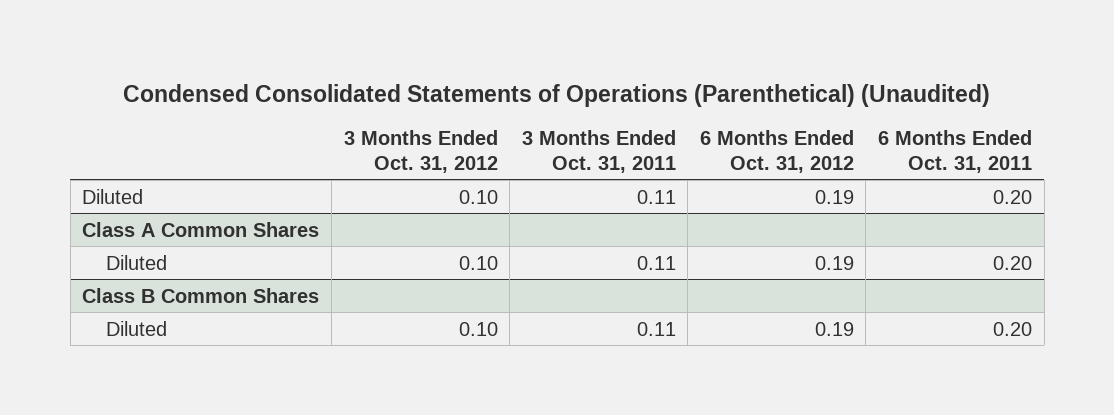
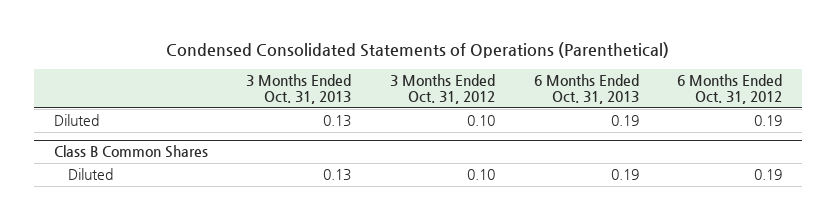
[123,83,991,107] Condensed Consolidated Statements of Operations (Parenthetical) (Unaudited) -> [166,42,670,59] Condensed Consolidated Statements of Operations (Parenthetical)
[521,130,676,173] 3 Months Ended Oct. 31, 2011 -> none
[878,130,1033,173] 6 Months Ended Oct. 31, 2011 -> none
none -> [246,73,352,105] 3 Months Ended Oct. 31, 2013
none -> [533,73,639,105] 6 Months Ended Oct. 31, 2013
[82,221,320,237] Class A Common Shares -> none
[106,254,168,270] Diluted -> none

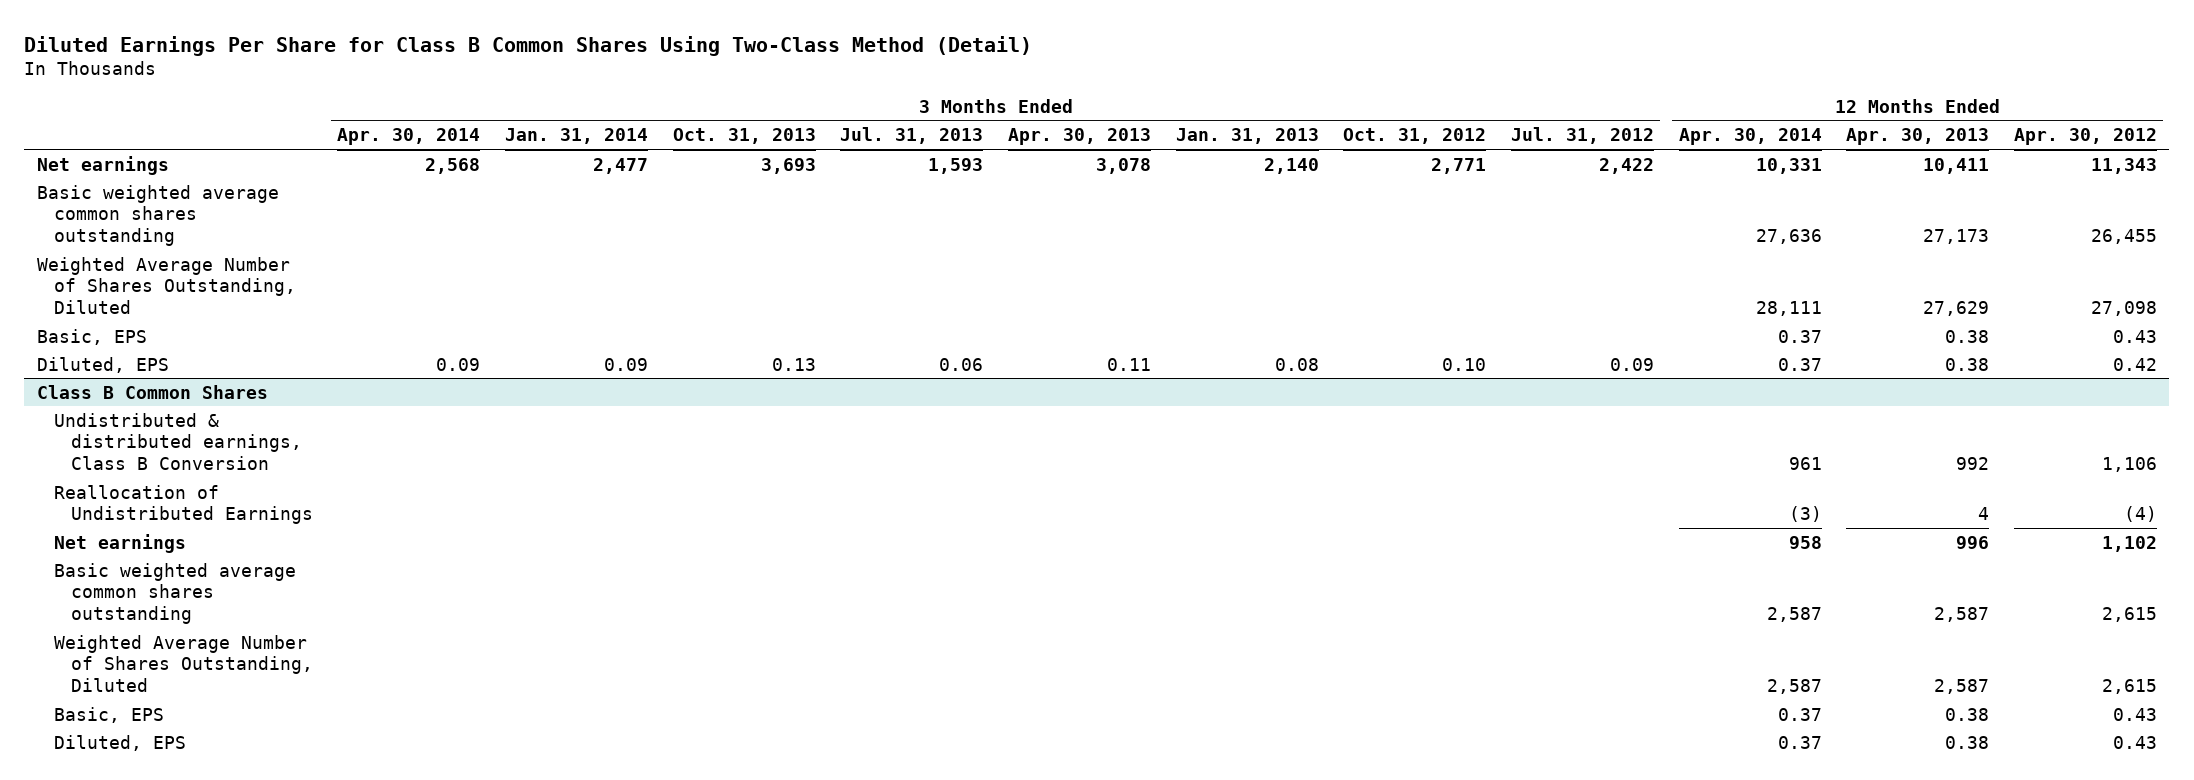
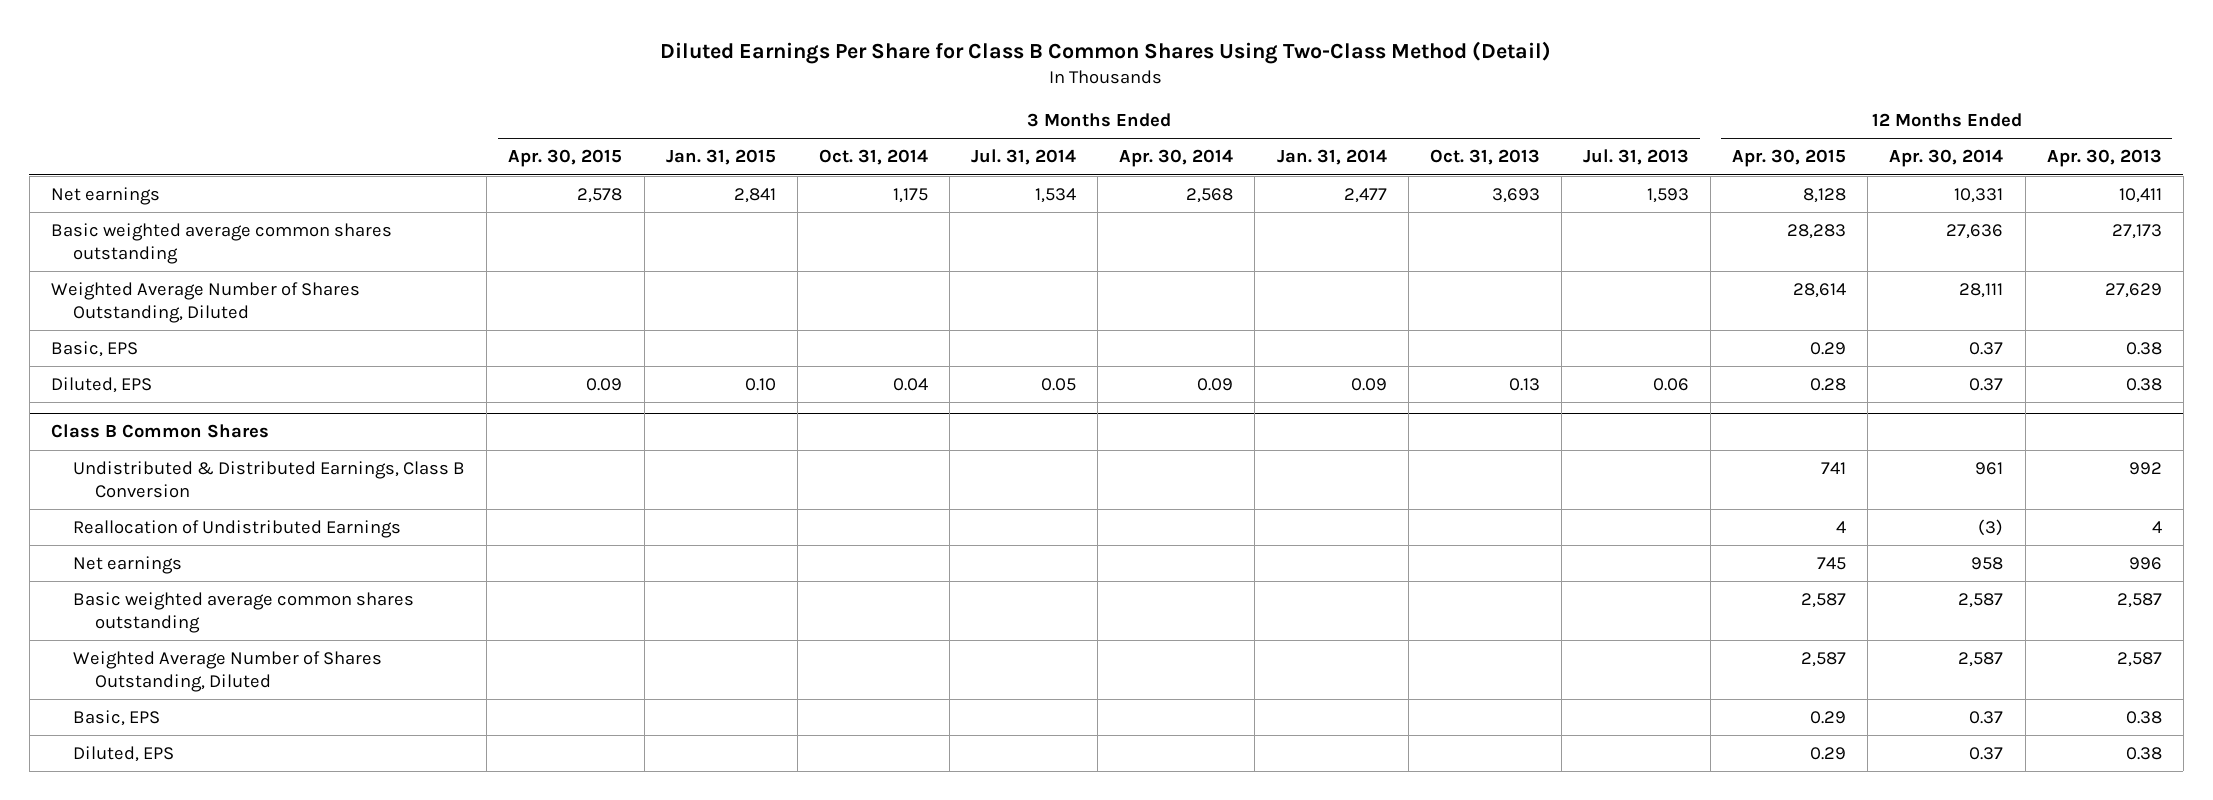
[1008,128,1152,146] Apr. 30, 2013 -> none
[1175,128,1319,145] Jan. 31, 2013 -> none
[1343,128,1487,145] Oct. 31, 2012 -> none
[1510,127,1654,145] Jul. 31, 2012 -> none
[2013,128,2157,146] Apr. 30, 2012 -> none
none -> [508,149,623,168] Apr. 30, 2015
none -> [665,149,776,166] Jan. 31, 2015
none -> [818,149,928,166] Oct. 31, 2014
none -> [971,149,1077,166] Jul. 31, 2014
none -> [1732,149,1847,168] Apr. 30, 2015
[53,412,302,471] Undistributed & distributed earnings, Class B Conversion -> [73,460,466,498] Undistributed & Distributed Earnings, Class B Conversion

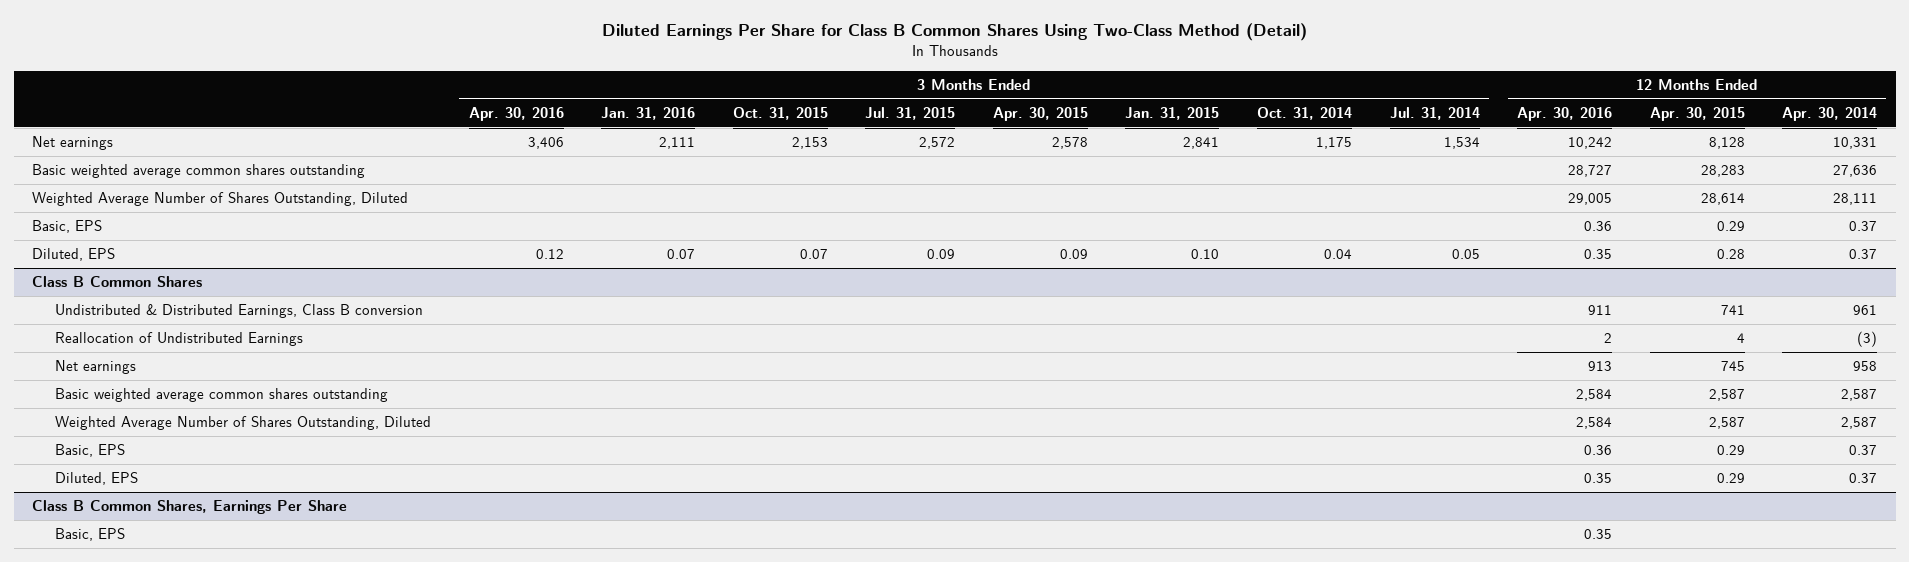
[1119,149,1234,168] Apr. 30, 2014 -> none
[1276,149,1387,166] Jan. 31, 2014 -> none
[1429,149,1540,166] Oct. 31, 2013 -> none
[1582,149,1689,166] Jul. 31, 2013 -> none
[2046,149,2162,168] Apr. 30, 2013 -> none
none -> [468,107,564,122] Apr. 30, 2016
none -> [601,107,696,121] Jan. 31, 2016
none -> [732,107,828,121] Oct. 31, 2015
none -> [865,107,956,121] Jul. 31, 2015
none -> [1517,107,1613,122] Apr. 30, 2016
[73,460,466,498] Undistributed & Distributed Earnings, Class B Conversion -> [55,304,424,319] Undistributed & Distributed Earnings, Class B conversion
none -> [32,500,348,515] Class B Common Shares, Earnings Per Share
none -> [55,528,126,542] Basic, EPS

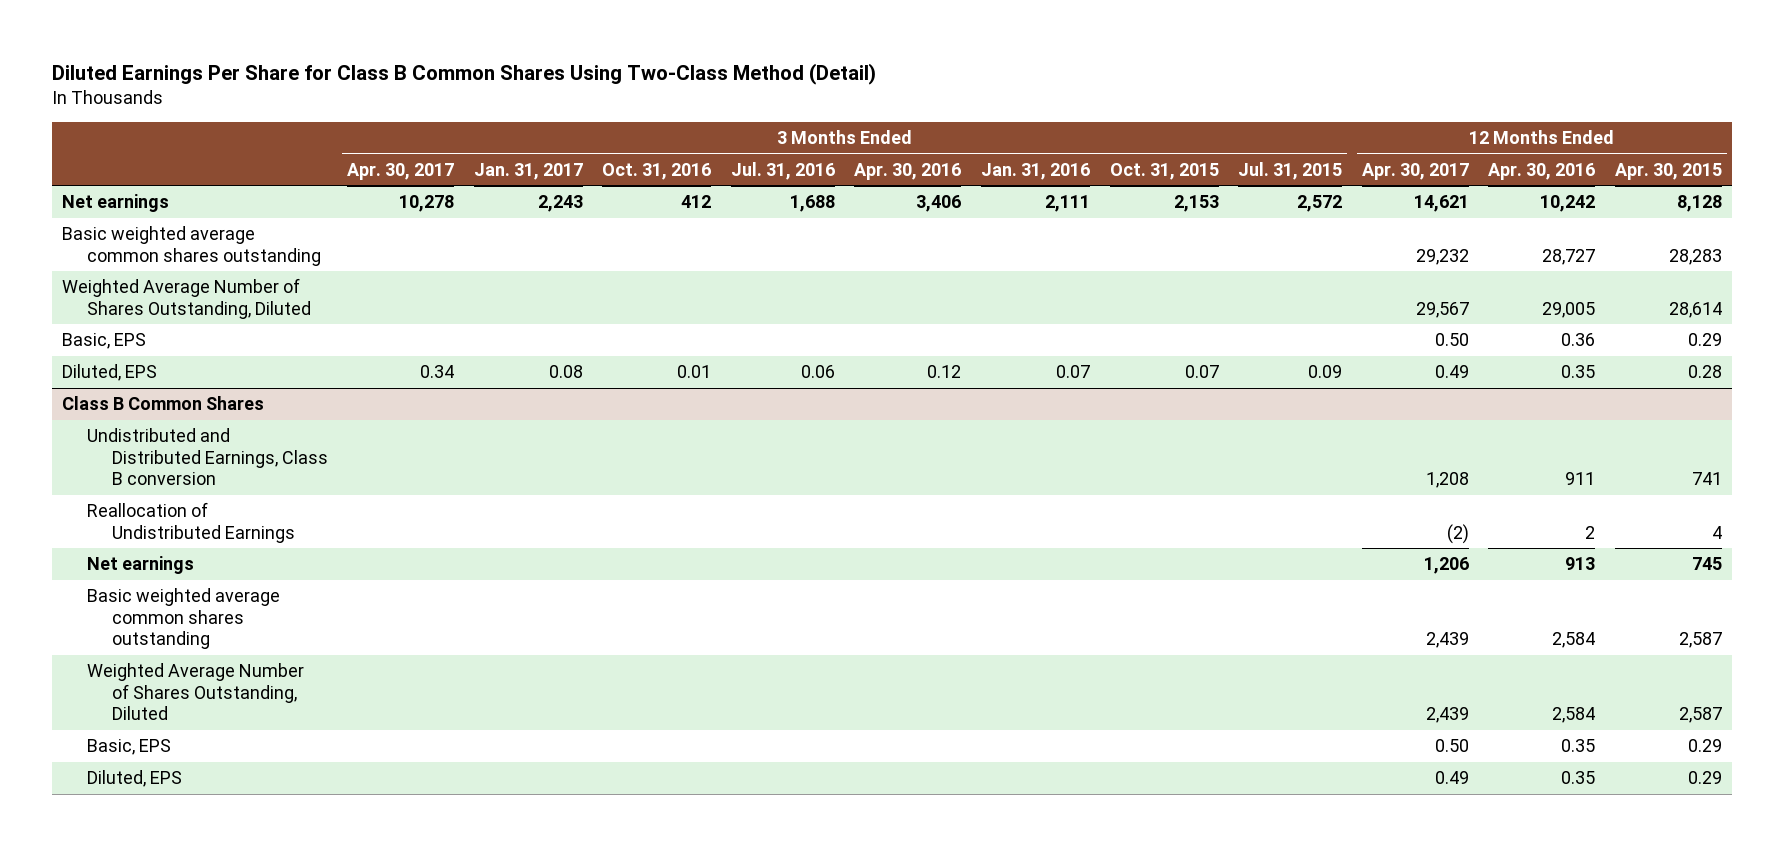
[992,107,1088,122] Apr. 30, 2015 -> none
[1125,107,1220,121] Jan. 31, 2015 -> none
[1256,107,1352,121] Oct. 31, 2014 -> none
[1389,107,1480,121] Jul. 31, 2014 -> none
[1782,107,1878,122] Apr. 30, 2014 -> none
none -> [347,162,455,180] Apr. 30, 2017
none -> [473,162,583,180] Jan. 31, 2017
none -> [602,162,712,180] Oct. 31, 2016
none -> [730,161,835,180] Jul. 31, 2016
none -> [1361,162,1469,180] Apr. 30, 2017
[55,304,424,319] Undistributed & Distributed Earnings, Class B conversion -> [86,428,328,486] Undistributed and Distributed Earnings, Class B conversion
[1584,445,1613,456] 0.36 -> [1561,739,1596,753] 0.35
[32,500,348,515] Class B Common Shares, Earnings Per Share -> none
[55,528,126,542] Basic, EPS -> none

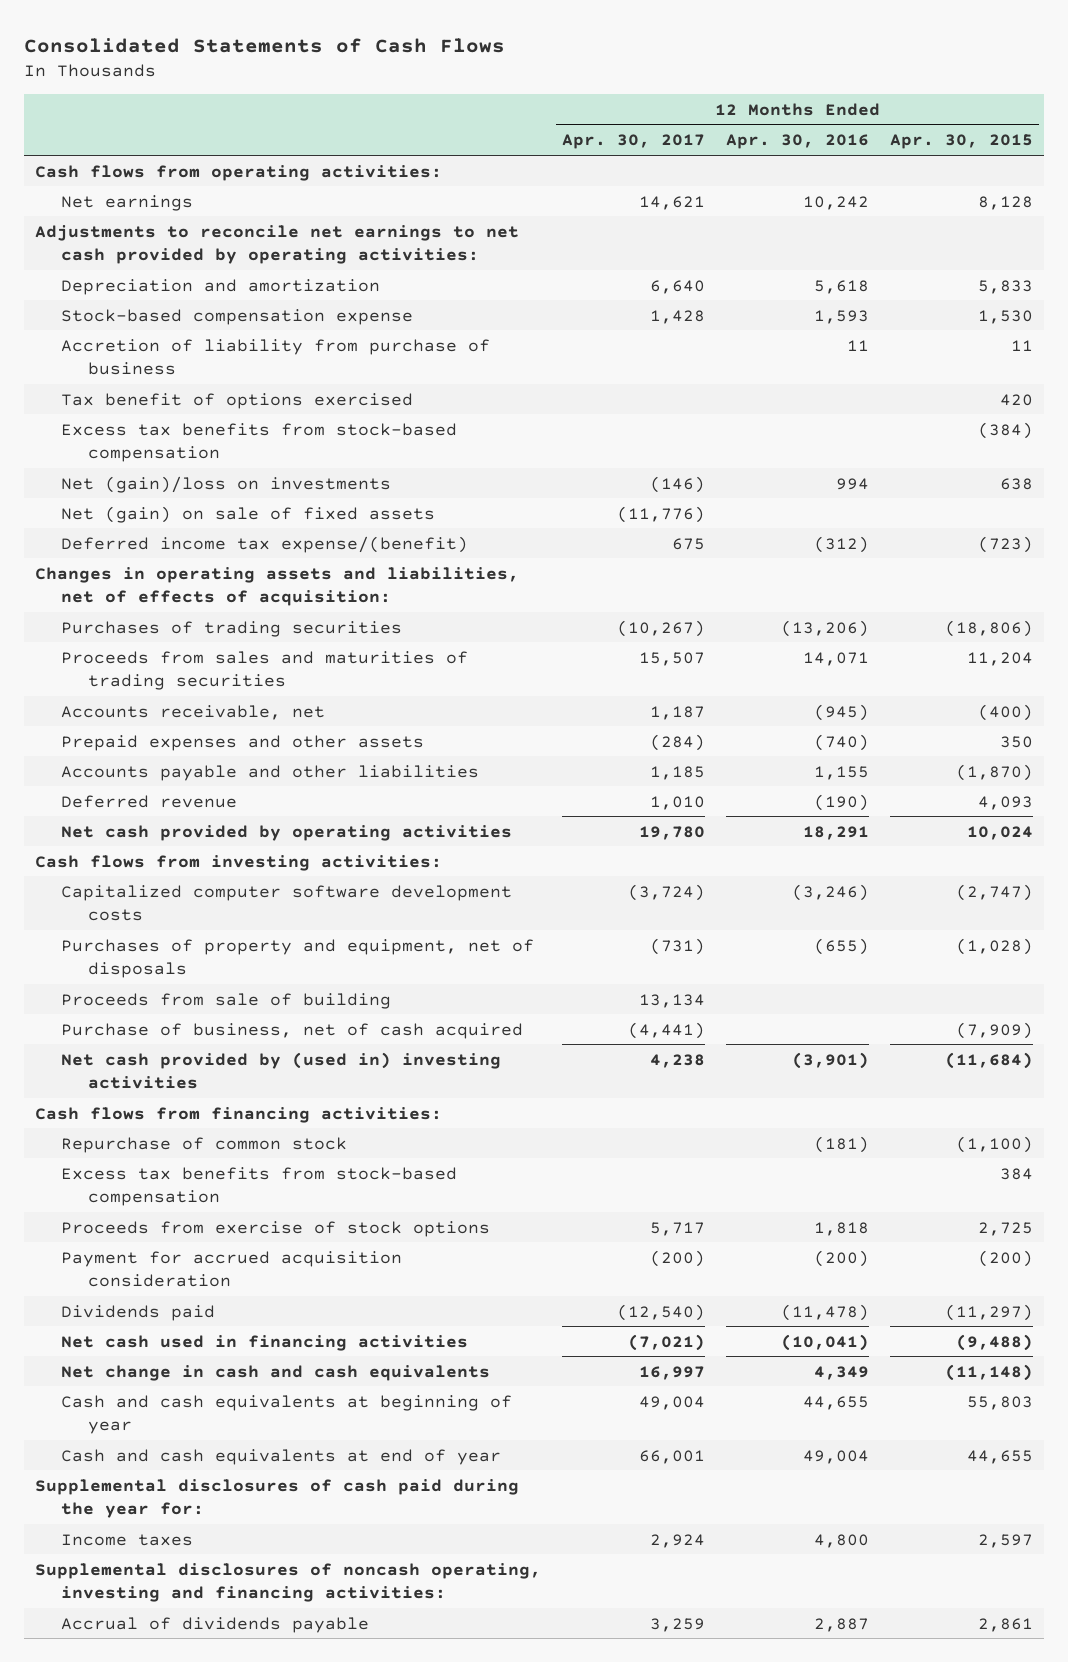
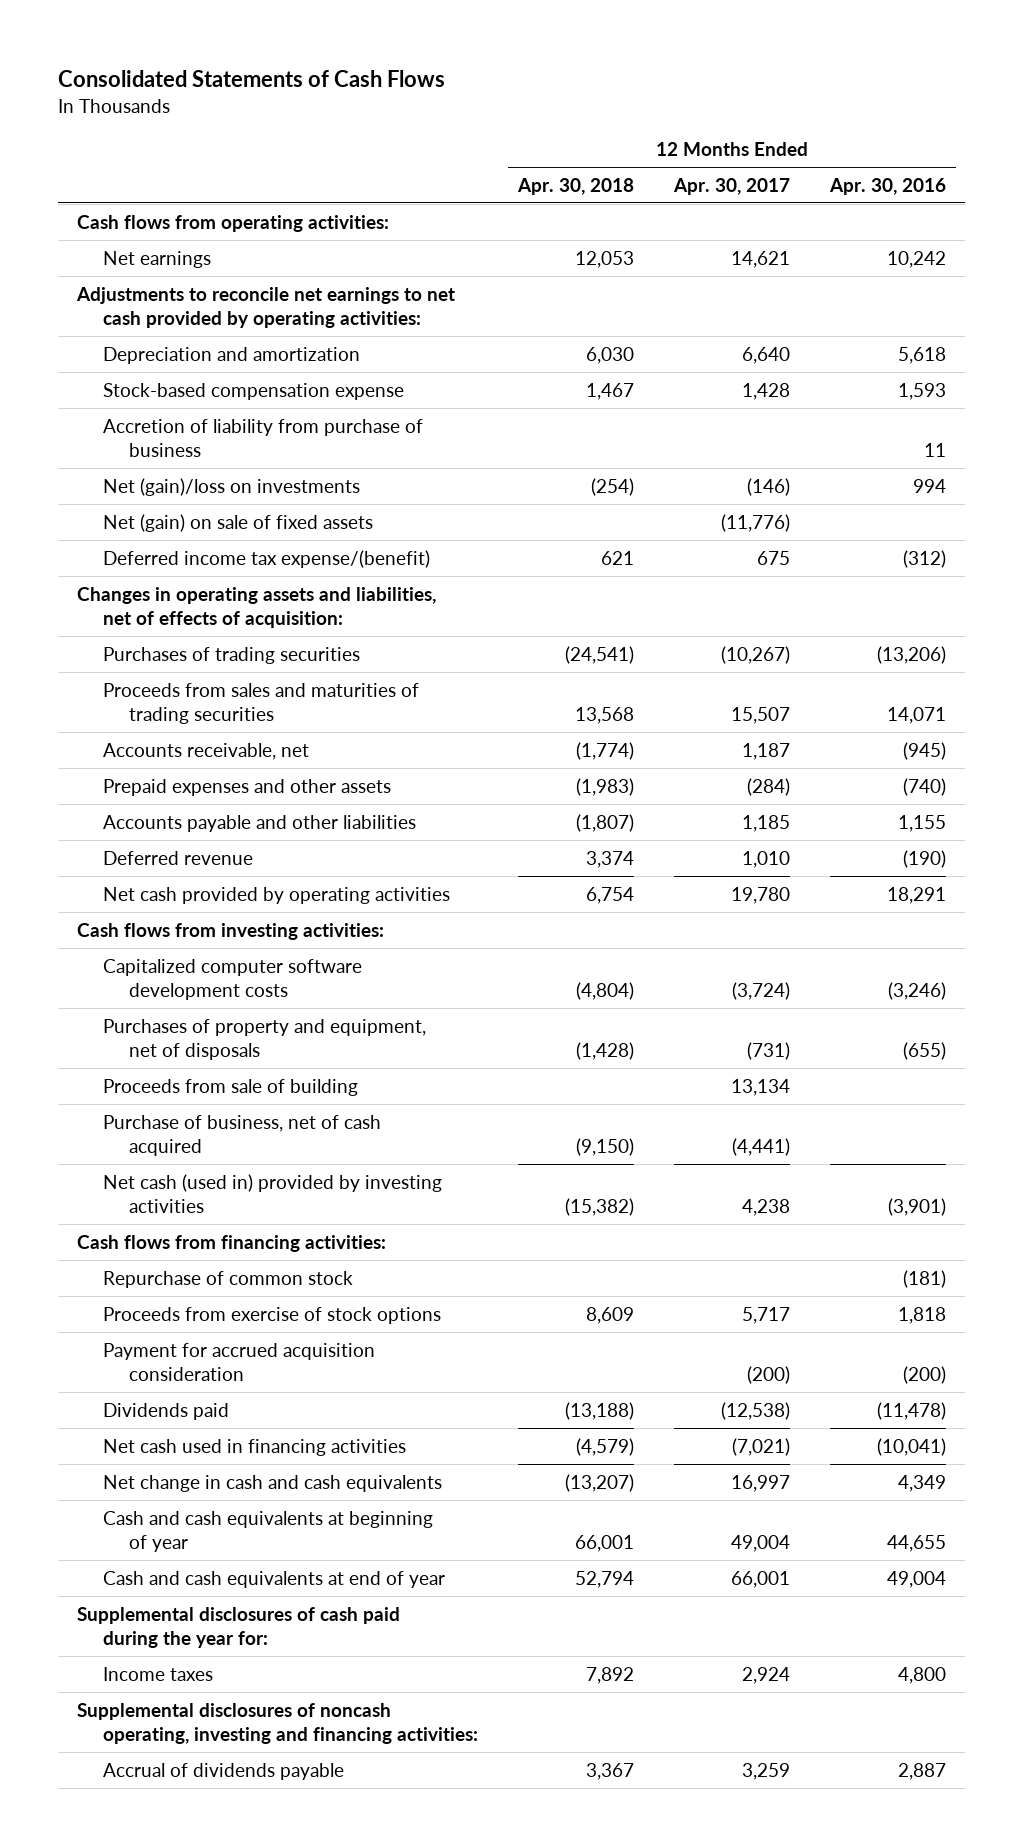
[890,134,1034,150] Apr. 30, 2015 -> none
none -> [517,177,635,195] Apr. 30, 2018
[61,392,414,409] Tax benefit of options exercised -> none
[61,422,458,462] Excess tax benefits from stock-based compensation -> none
[61,1051,502,1089] Net cash provided by (used in) investing activities -> [103,1173,443,1213] Net cash (used in) provided by investing activities
[61,1166,458,1206] Excess tax benefits from stock-based compensation -> none
[616,1303,705,1321] (12,540) -> [720,1401,790,1420] (12,538)

